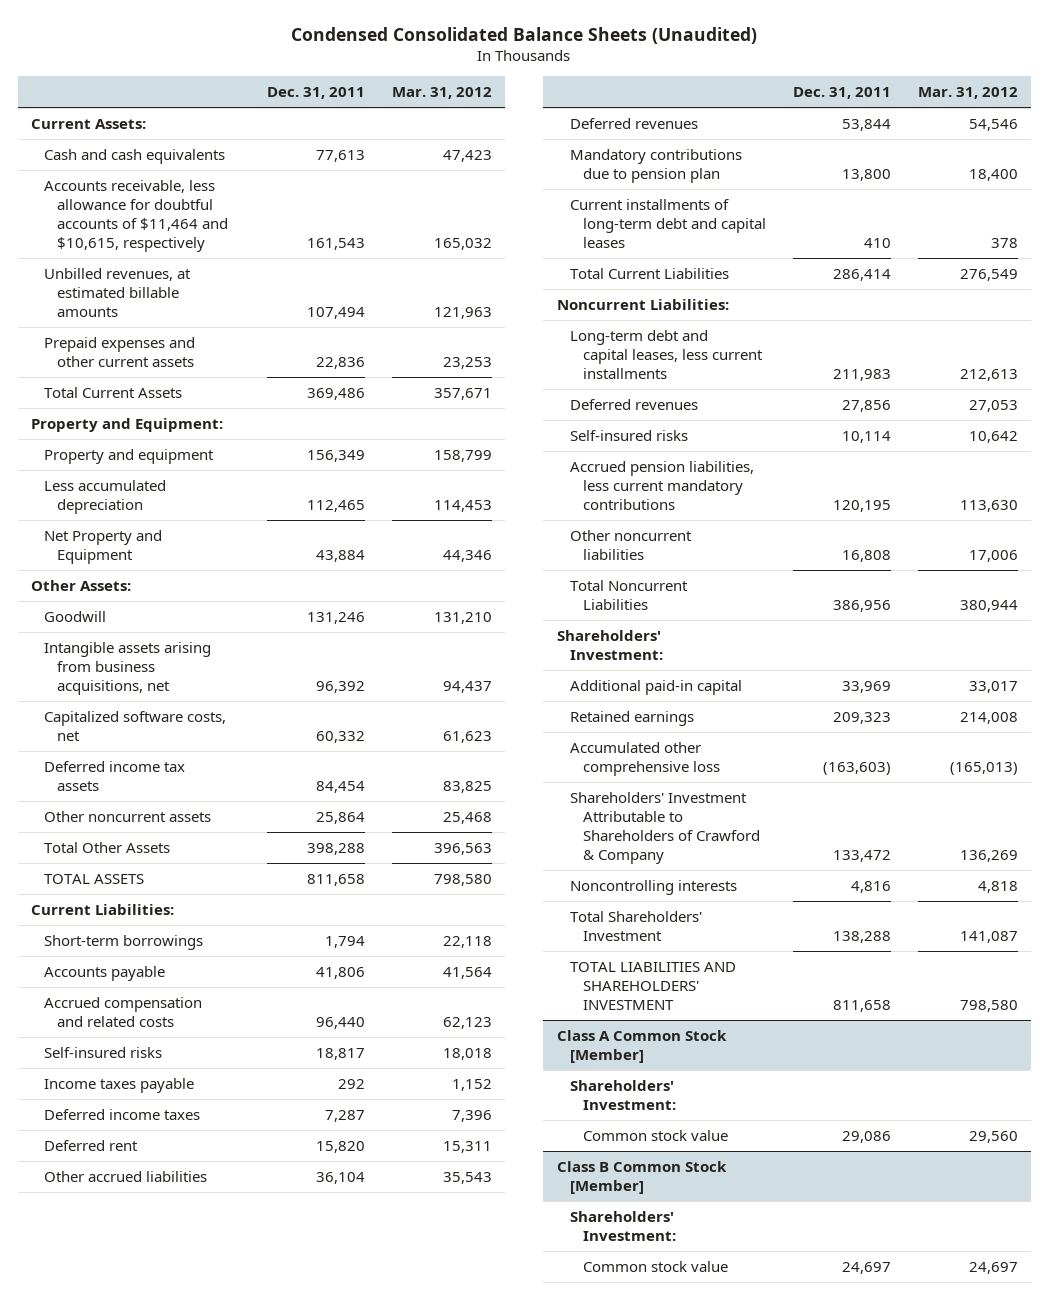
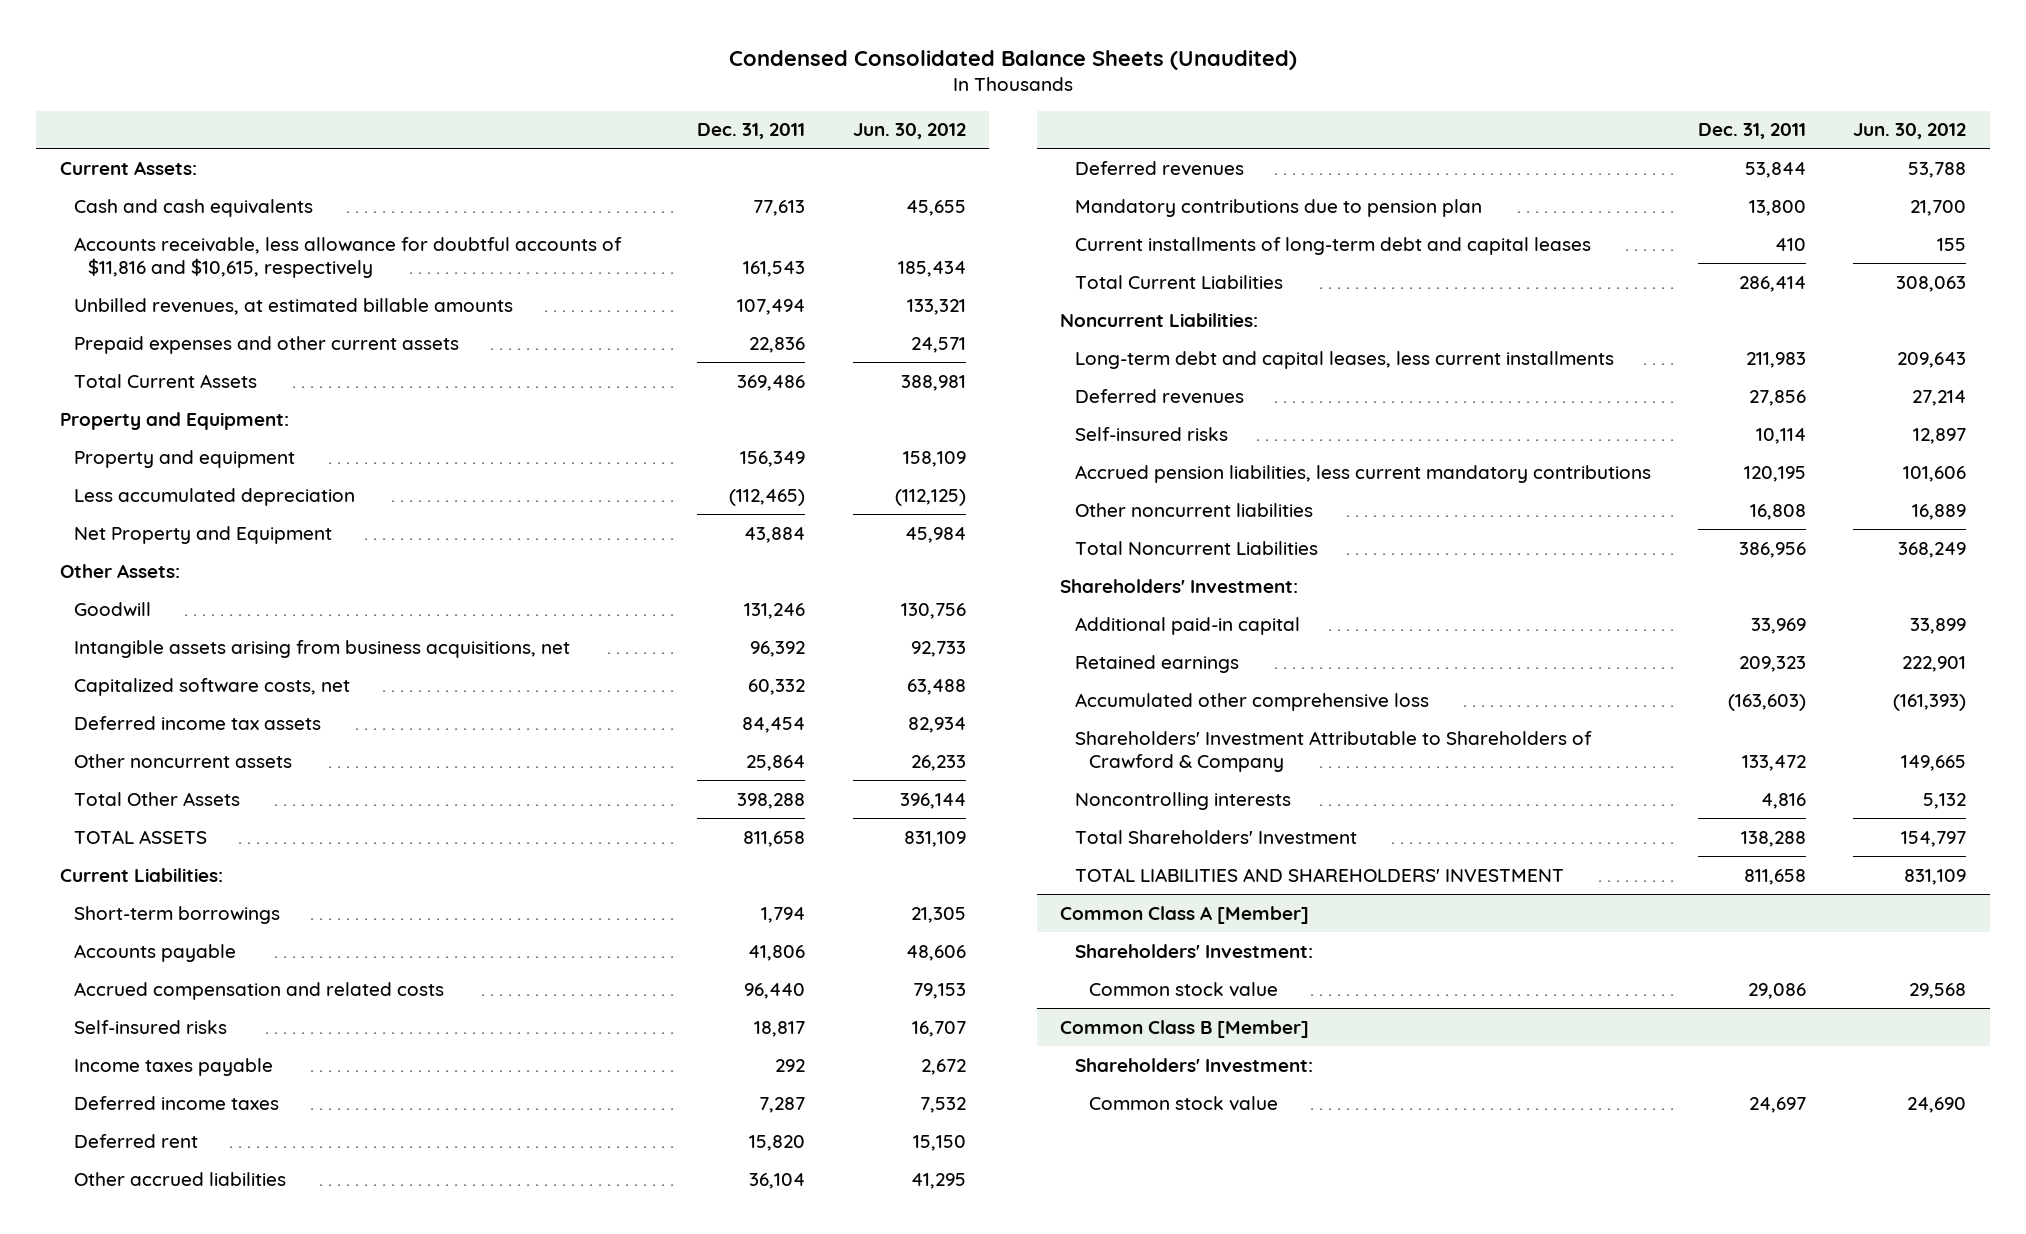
[392,87,493,100] Mar. 31, 2012 -> none
none -> [852,123,966,140] Jun. 30, 2012
[44,179,229,253] Accounts receivable, less allowance for doubtful accounts of $11,464 and $10,615, respectively -> [74,236,623,279] Accounts receivable, less allowance for doubtful accounts of $11,816 and $10,615, respectively
[307,499,366,512] 112,465 -> [729,488,806,506] (112,465)
[556,1029,727,1063] Class A Common Stock [Member] -> [1060,905,1310,924] Common Class A [Member]
[556,1160,727,1194] Class B Common Stock [Member] -> [1060,1019,1310,1038] Common Class B [Member]

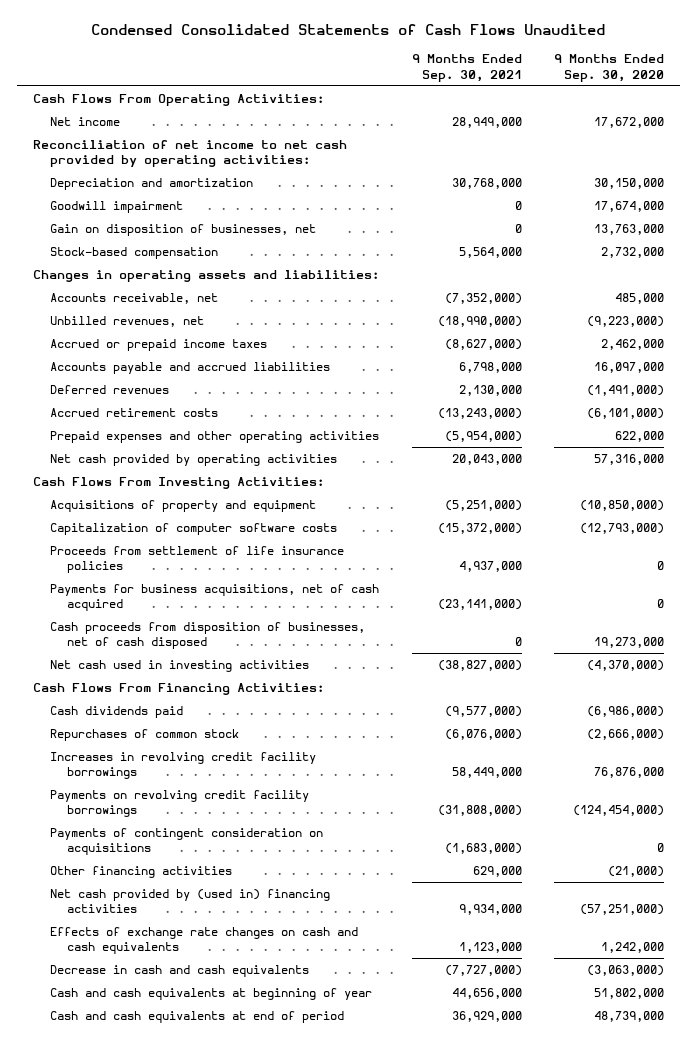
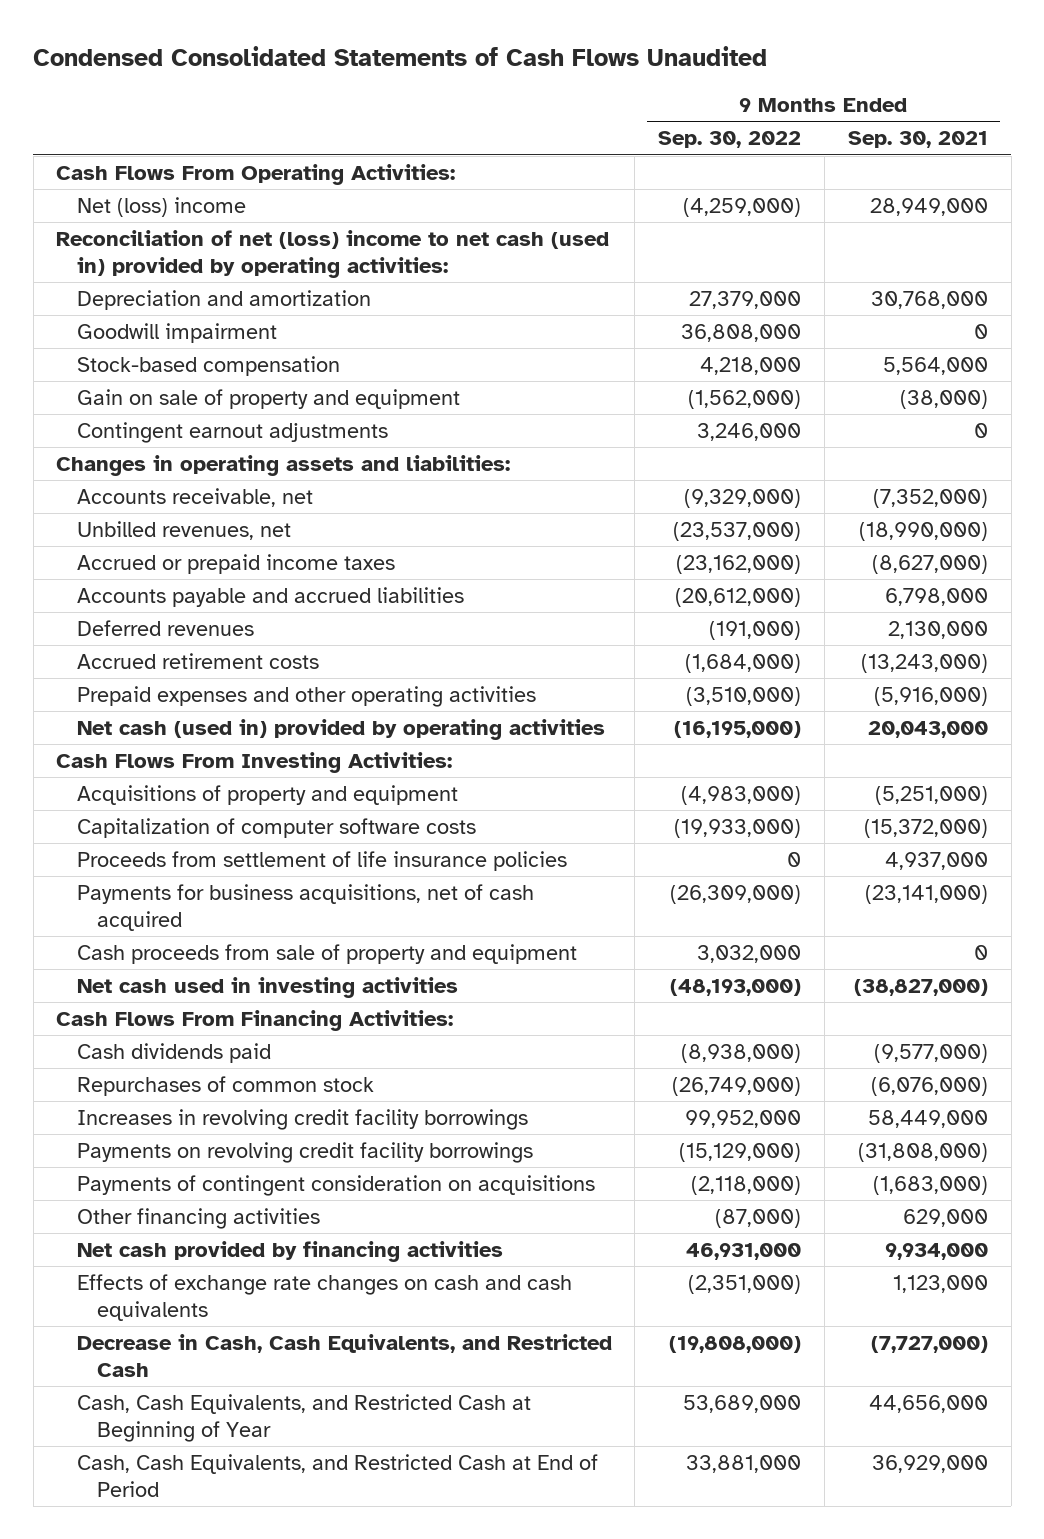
[553,54,664,82] 9 Months Ended Sep. 30, 2020 -> none
none -> [658,131,802,149] Sep. 30, 2022
[50,117,121,127] Net income -> [76,196,246,217] Net (loss) income
[33,140,348,168] Reconciliation of net income to net cash provided by operating activities: -> [56,229,610,278] Reconciliation of net (loss) income to net cash (used in) provided by operating activities:
[50,224,317,237] Gain on disposition of businesses, net -> none
none -> [76,388,460,409] Gain on sale of property and equipment
none -> [76,421,388,443] Contingent earnout adjustments
[444,431,522,443] (5,954,000) -> [873,686,988,706] (5,916,000)
[50,454,338,467] Net cash provided by operating activities -> [76,718,605,740] Net cash (used in) provided by operating activities
[50,622,366,650] Cash proceeds from disposition of businesses, net of cash disposed -> none
none -> [76,943,577,964] Cash proceeds from sale of property and equipment
[50,889,331,914] Net cash provided by (used in) financing activities -> [76,1240,503,1262] Net cash provided by financing activities
[50,965,310,978] Decrease in cash and cash equivalents -> [76,1333,612,1377] Decrease in Cash, Cash Equivalents, and Restricted Cash
[50,988,373,1001] Cash and cash equivalents at beginning of year -> [76,1393,531,1442] Cash, Cash Equivalents, and Restricted Cash at Beginning of Year
[50,1011,345,1024] Cash and cash equivalents at end of period -> [76,1453,598,1497] Cash, Cash Equivalents, and Restricted Cash at End of Period

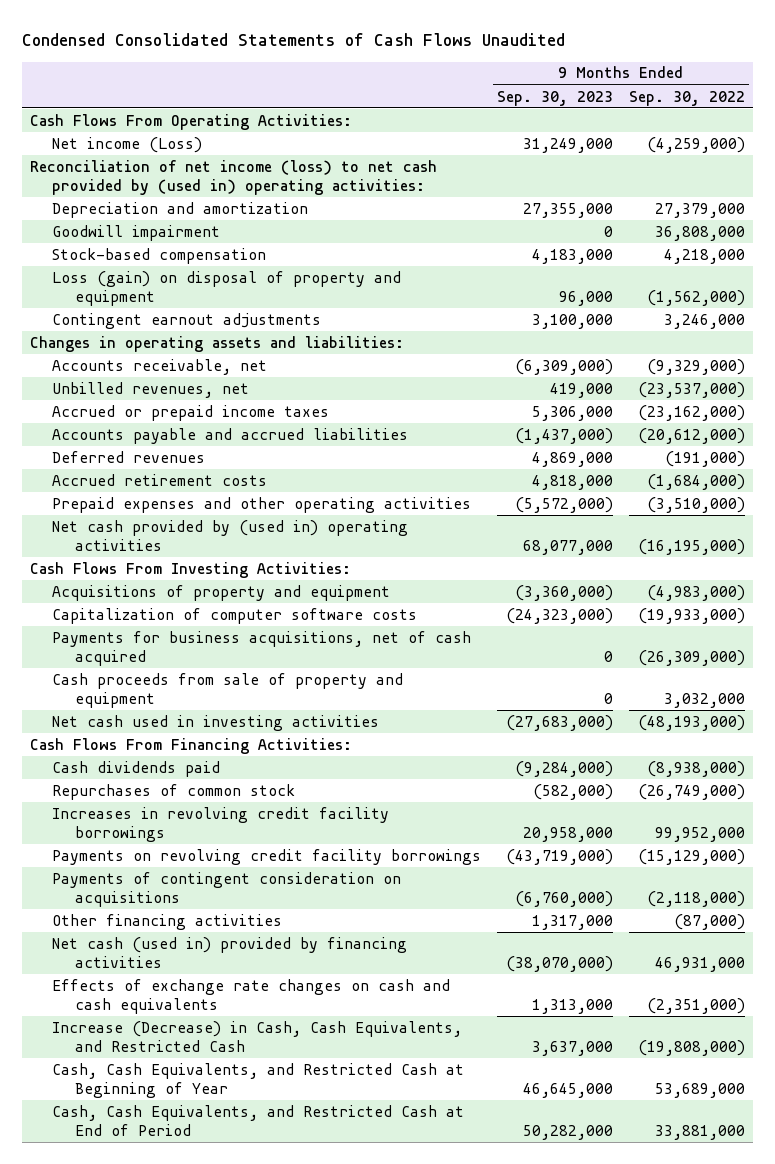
[847,131,988,149] Sep. 30, 2021 -> none
none -> [497,90,614,106] Sep. 30, 2023
[76,196,246,217] Net (loss) income -> [52,136,203,153] Net income (Loss)
[56,229,610,278] Reconciliation of net (loss) income to net cash (used in) provided by operating activities: -> [30,159,438,195] Reconciliation of net income (loss) to net cash provided by (used in) operating activities:
[76,388,460,409] Gain on sale of property and equipment -> [52,270,402,306] Loss (gain) on disposal of property and equipment
[76,718,605,740] Net cash (used in) provided by operating activities -> [52,519,409,551] Net cash provided by (used in) operating activities
[76,850,567,871] Proceeds from settlement of life insurance policies -> none
[76,1240,503,1262] Net cash provided by financing activities -> [52,936,408,968] Net cash (used in) provided by financing activities
[76,1333,612,1377] Decrease in Cash, Cash Equivalents, and Restricted Cash -> [52,1020,463,1052] Increase (Decrease) in Cash, Cash Equivalents, and Restricted Cash

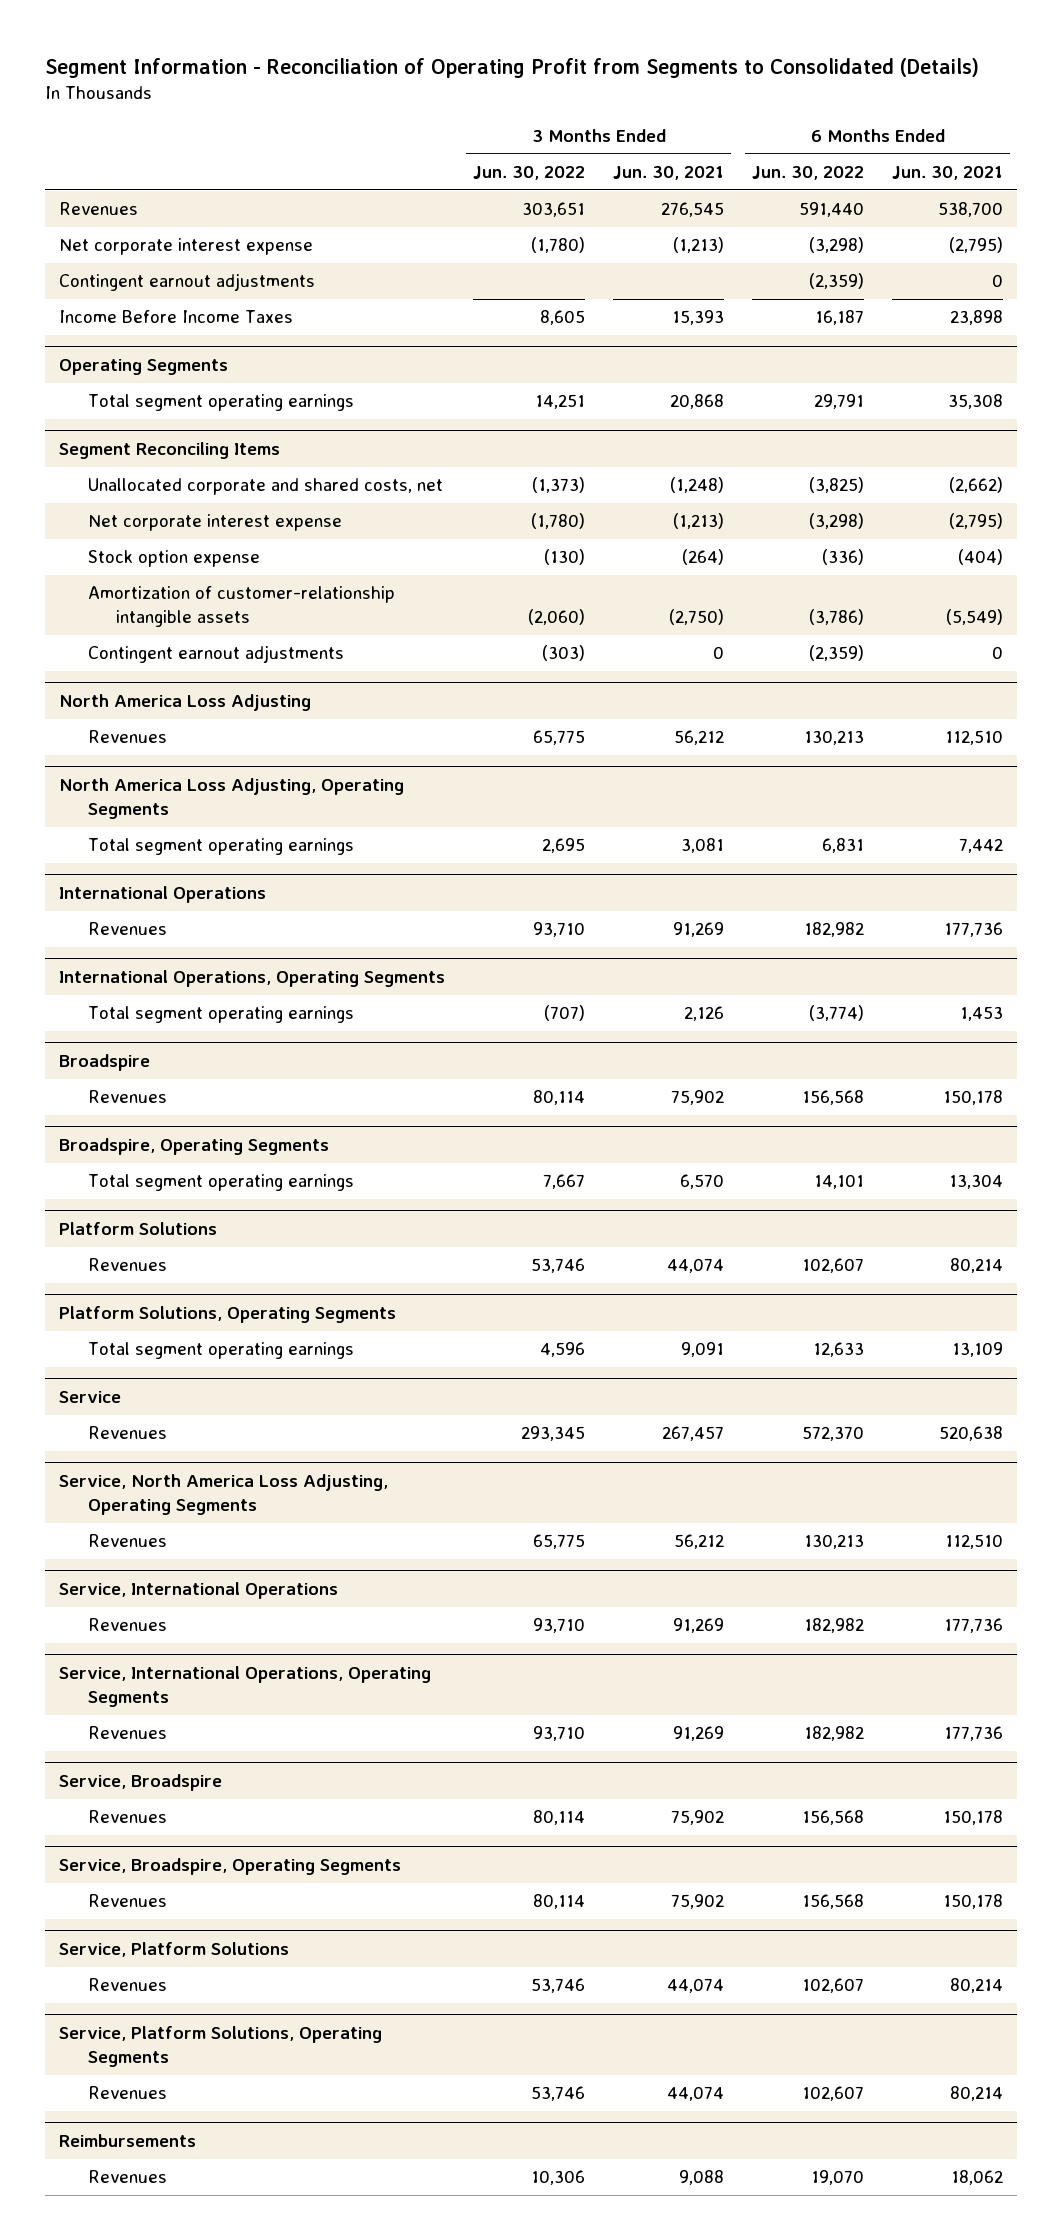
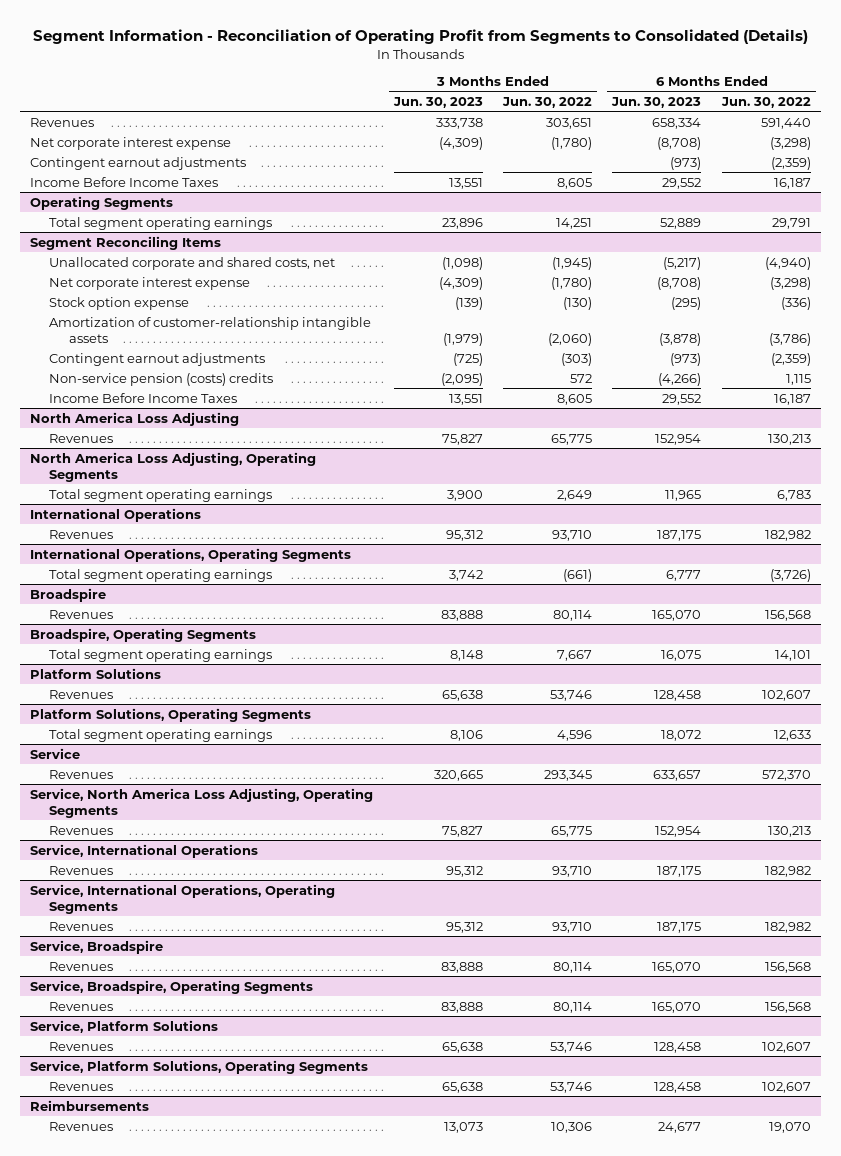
[613,166,725,181] Jun. 30, 2021 -> none
[892,166,1004,181] Jun. 30, 2021 -> none
none -> [392,97,483,109] Jun. 30, 2023
none -> [611,97,702,109] Jun. 30, 2023
[532,477,586,494] (1,373) -> [552,256,593,270] (1,945)
[809,477,865,494] (3,825) -> [764,256,811,270] (4,940)
none -> [49,372,274,386] Non-service pension (costs) credits
none -> [49,392,238,403] Income Before Income Taxes
[542,838,586,854] 2,695 -> [557,489,593,501] 2,649
[822,838,865,854] 6,831 -> [776,489,811,501] 6,783
[544,1005,586,1022] (707) -> [563,568,593,582] (661)
[809,1005,865,1022] (3,774) -> [769,568,811,582] (3,726)

